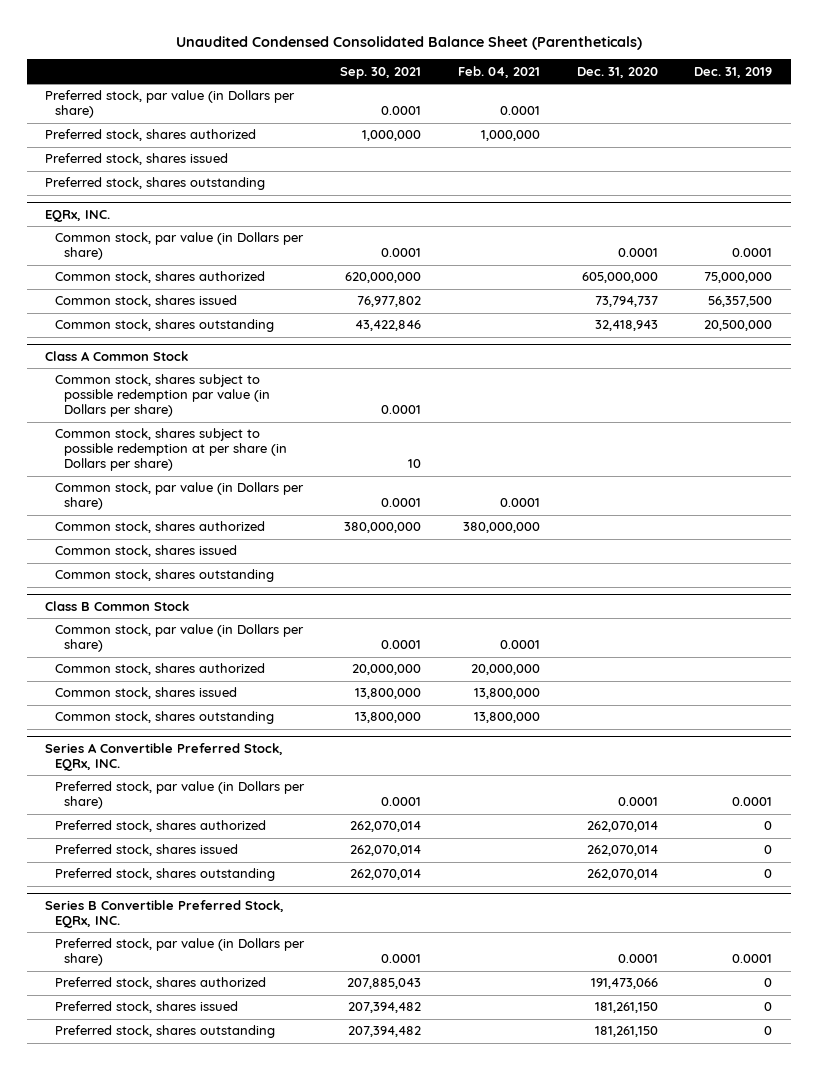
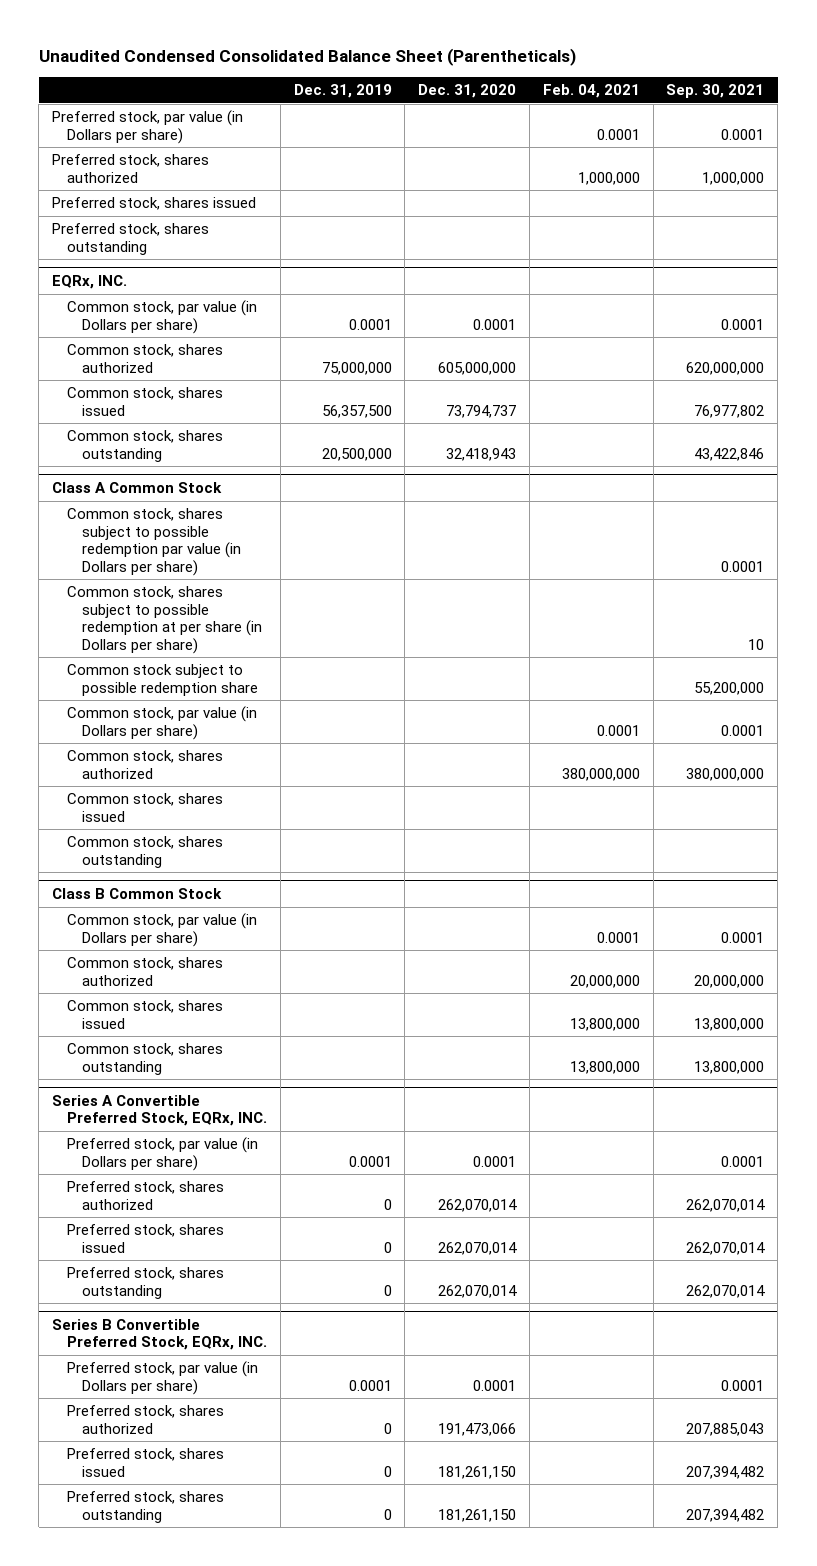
none -> [67,664,259,696] Common stock subject to possible redemption share

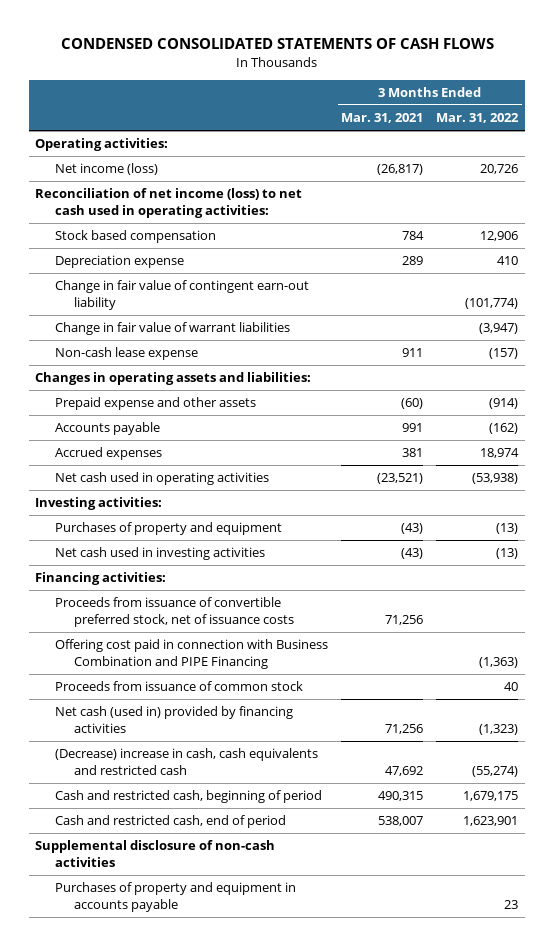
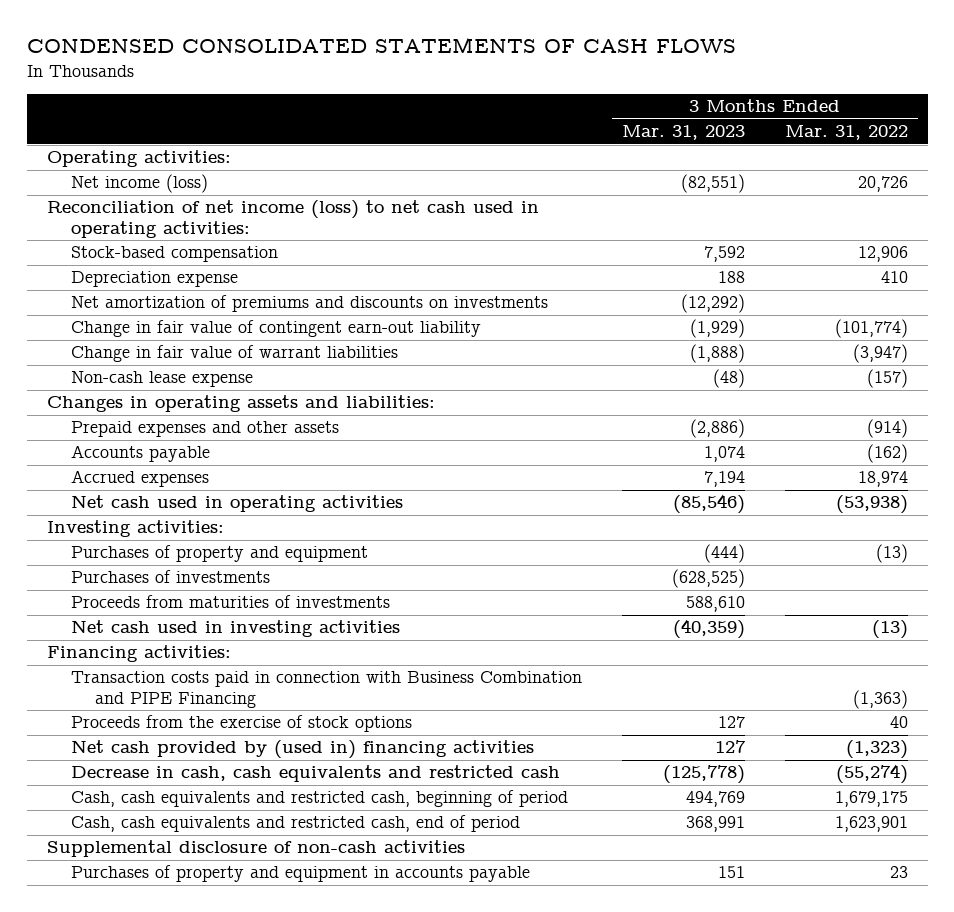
[341,113,424,124] Mar. 31, 2021 -> none
none -> [621,125,745,141] Mar. 31, 2023
[54,230,216,244] Stock based compensation -> [70,246,278,263] Stock-based compensation
none -> [70,295,548,313] Net amortization of premiums and discounts on investments
[54,397,256,411] Prepaid expense and other assets -> [70,421,339,438] Prepaid expenses and other assets
none -> [70,570,270,584] Purchases of investments
none -> [70,595,390,609] Proceeds from maturities of investments
[54,597,295,627] Proceeds from issuance of convertible preferred stock, net of issuance costs -> none
[54,681,303,692] Proceeds from issuance of common stock -> none
[54,639,328,669] Offering cost paid in connection with Business Combination and PIPE Financing -> [70,671,582,708] Transaction costs paid in connection with Business Combination and PIPE Financing
none -> [70,715,412,733] Proceeds from the exercise of stock options
[54,706,293,733] Net cash (used in) provided by financing activities -> [70,740,534,760] Net cash provided by (used in) financing activities
[54,748,318,775] (Decrease) increase in cash, cash equivalents and restricted cash -> [70,765,560,783] Decrease in cash, cash equivalents and restricted cash
[54,790,322,804] Cash and restricted cash, beginning of period -> [70,790,568,808] Cash, cash equivalents and restricted cash, beginning of period
[54,815,286,829] Cash and restricted cash, end of period -> [70,815,520,833] Cash, cash equivalents and restricted cash, end of period

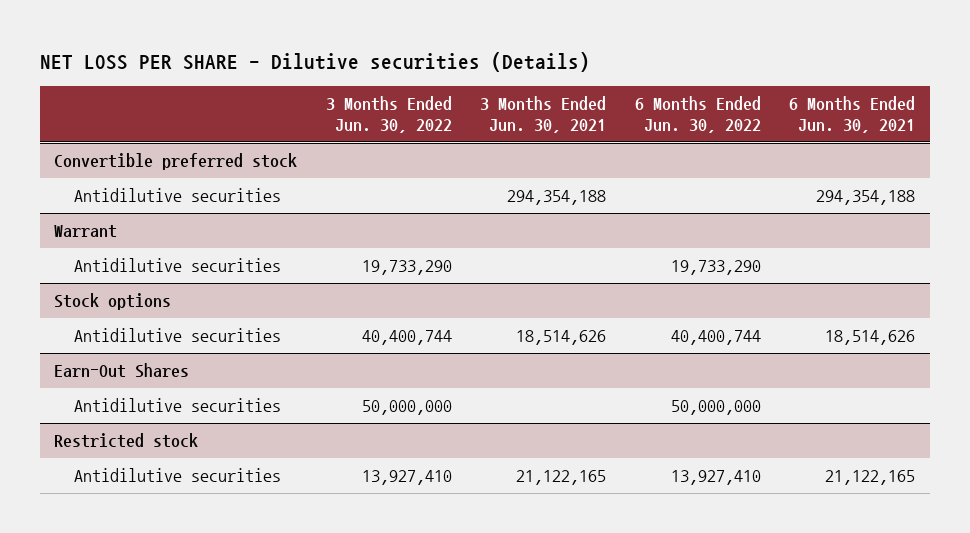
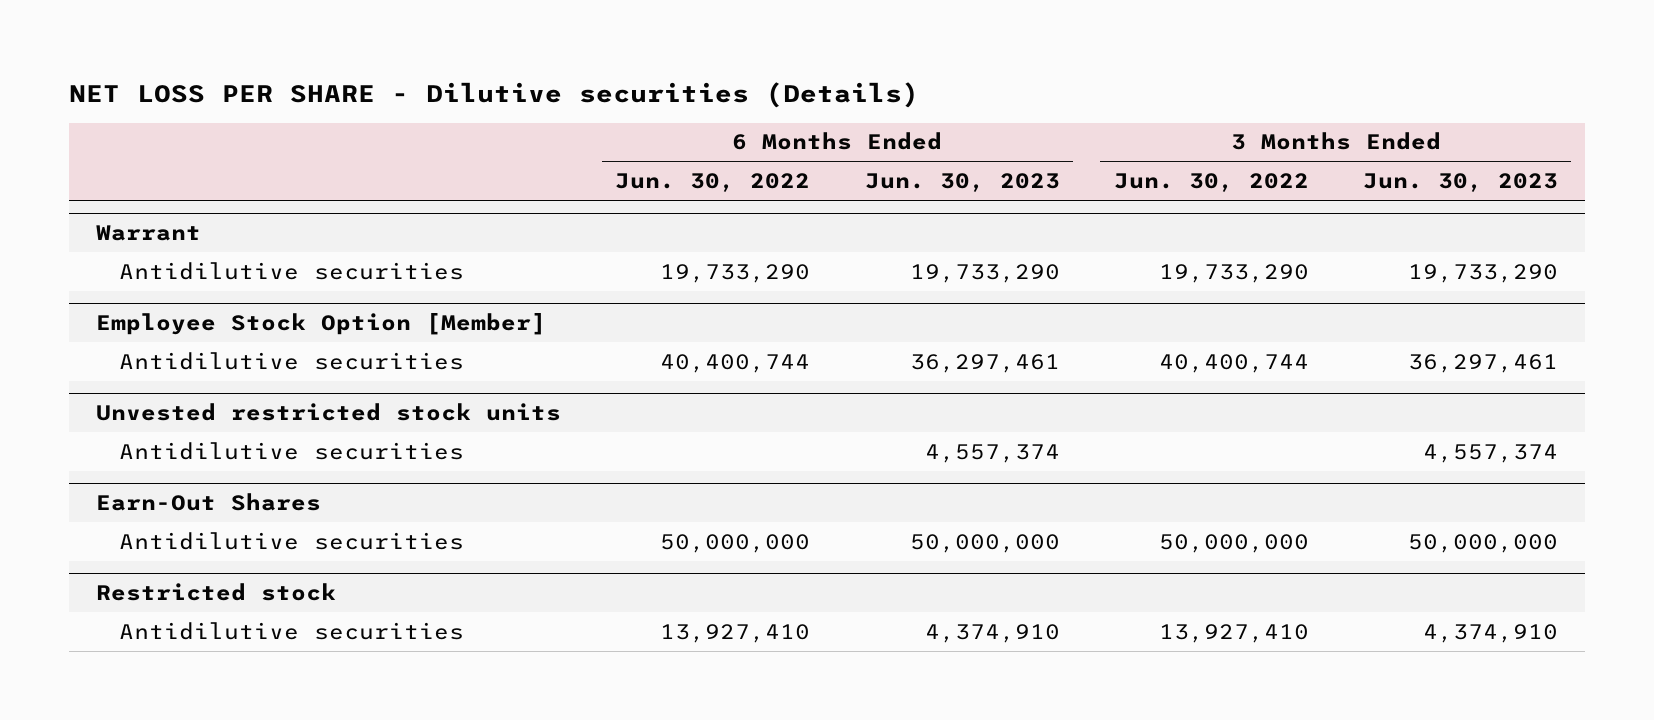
[480,96,607,134] 3 Months Ended Jun. 30, 2021 -> none
[789,96,916,134] 6 Months Ended Jun. 30, 2021 -> none
none -> [864,173,1060,193] Jun. 30, 2023
none -> [1362,173,1558,193] Jun. 30, 2023
[54,153,298,171] Convertible preferred stock -> none
[74,188,282,203] Antidilutive securities -> none
[54,293,172,311] Stock options -> [96,312,547,335] Employee Stock Option [Member]
none -> [96,402,562,421] Unvested restricted stock units
none -> [119,441,465,460] Antidilutive securities

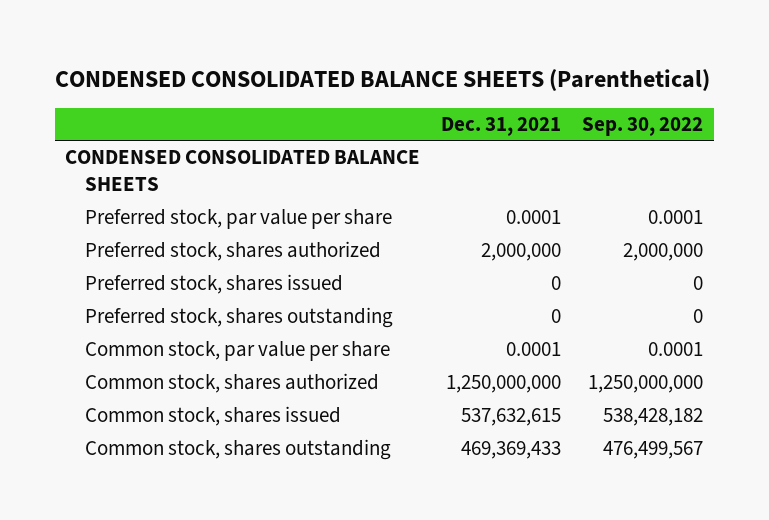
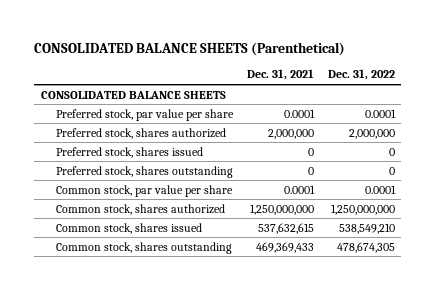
[54,68,710,91] CONDENSED CONSOLIDATED BALANCE SHEETS (Parenthetical) -> [34,41,346,56] CONSOLIDATED BALANCE SHEETS (Parenthetical)
[582,116,704,136] Sep. 30, 2022 -> none
none -> [327,69,395,81] Dec. 31, 2022
[65,150,421,192] CONDENSED CONSOLIDATED BALANCE SHEETS -> [40,90,226,99] CONSOLIDATED BALANCE SHEETS

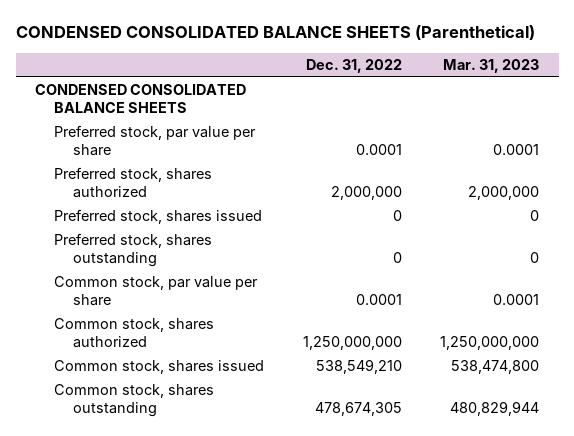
[34,41,346,56] CONSOLIDATED BALANCE SHEETS (Parenthetical) -> [15,25,535,41] CONDENSED CONSOLIDATED BALANCE SHEETS (Parenthetical)
[247,69,315,81] Dec. 31, 2021 -> none
none -> [443,59,540,74] Mar. 31, 2023
[40,90,226,99] CONSOLIDATED BALANCE SHEETS -> [34,84,246,114] CONDENSED CONSOLIDATED BALANCE SHEETS

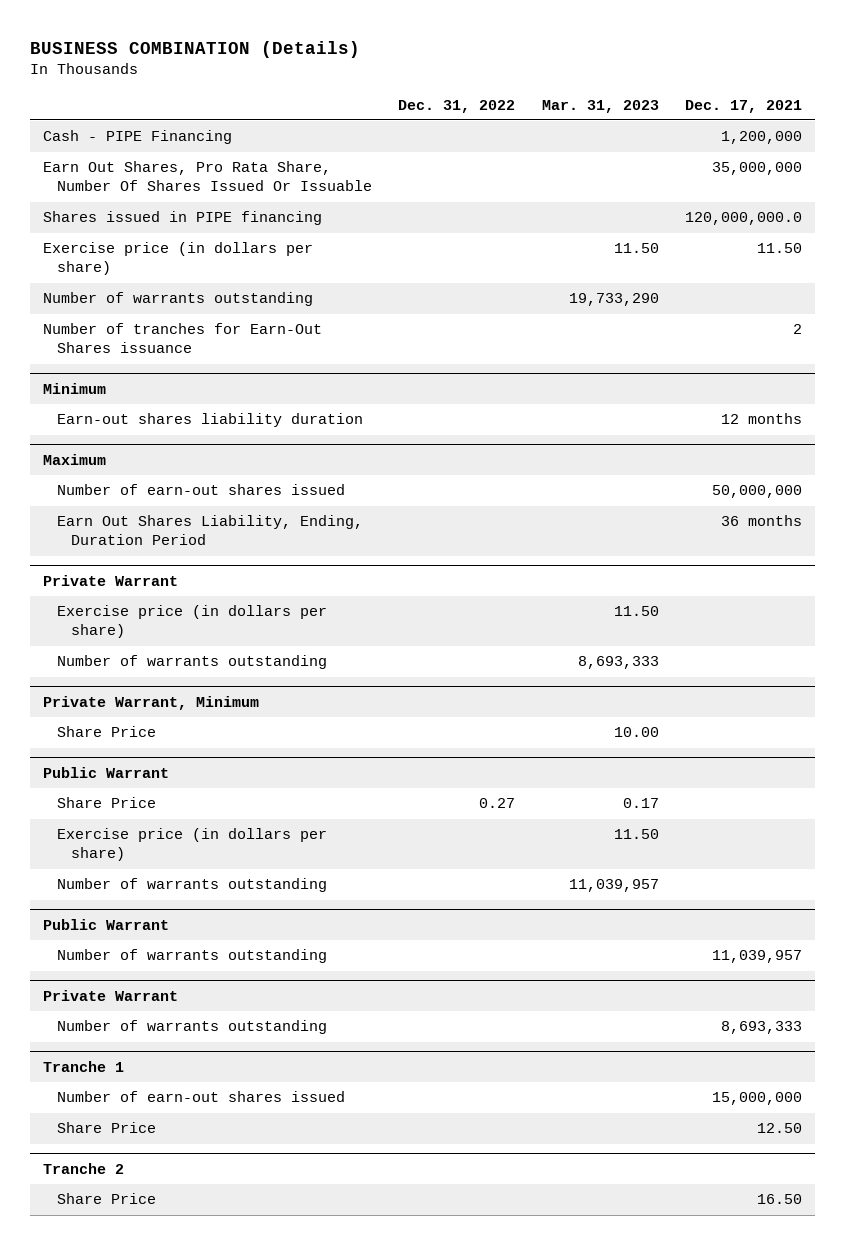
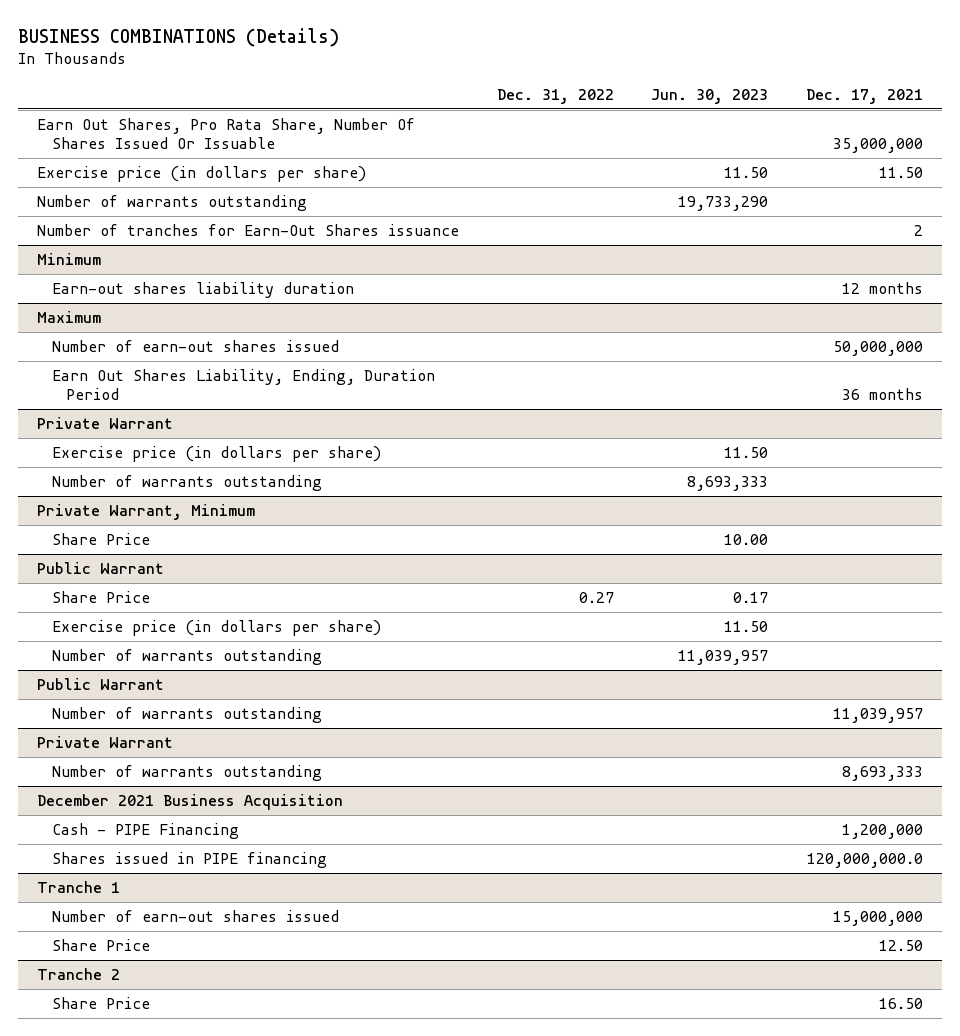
[30,40,361,58] BUSINESS COMBINATION (Details) -> [18,27,340,47] BUSINESS COMBINATIONS (Details)
[541,99,659,113] Mar. 31, 2023 -> none
none -> [651,89,769,105] Jun. 30, 2023
[43,130,233,145] Cash - PIPE Financing -> none
[43,211,323,226] Shares issued in PIPE financing -> none
none -> [37,793,344,810] December 2021 Business Acquisition
none -> [51,822,239,839] Cash - PIPE Financing
none -> [51,851,327,868] Shares issued in PIPE financing

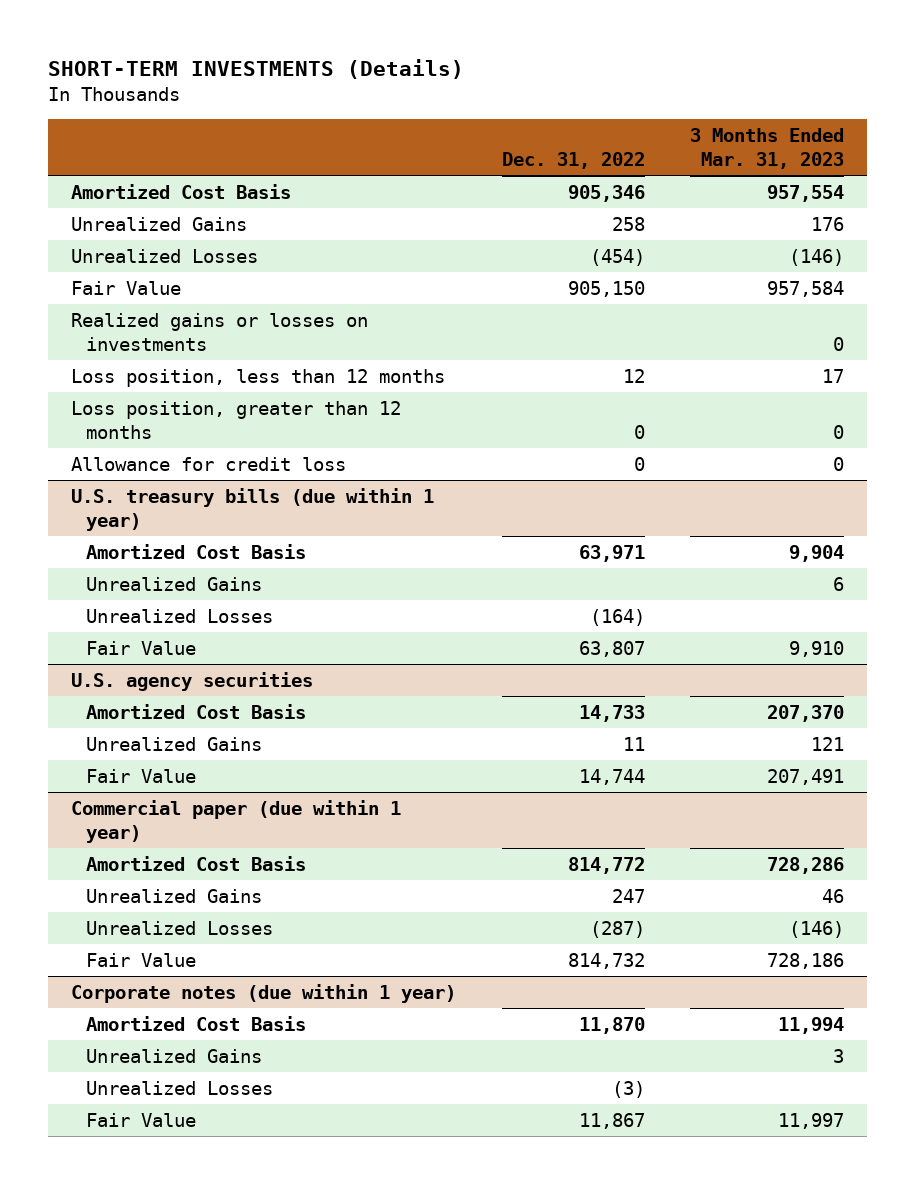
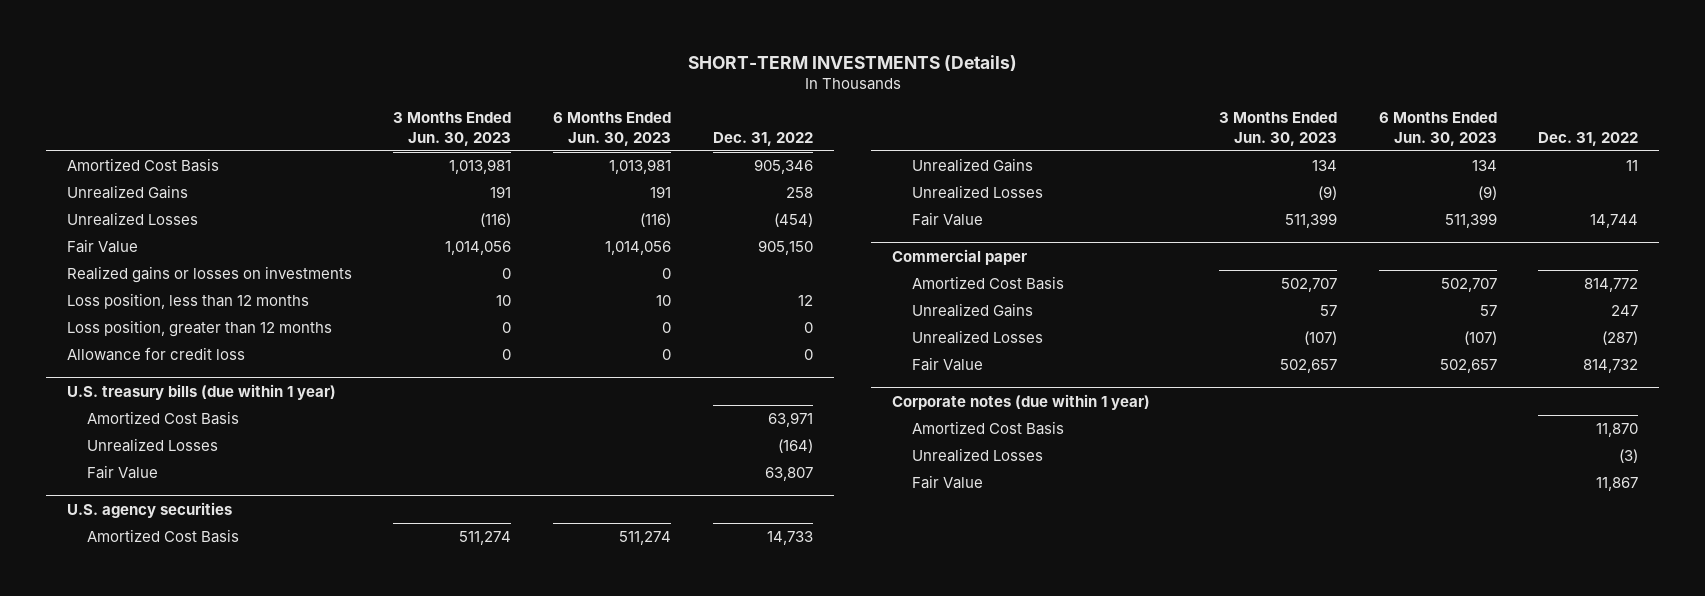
[690,128,845,169] 3 Months Ended Mar. 31, 2023 -> none
none -> [393,112,512,146] 3 Months Ended Jun. 30, 2023
none -> [553,112,672,146] 6 Months Ended Jun. 30, 2023
[86,576,263,591] Unrealized Gains -> none
none -> [912,184,1044,199] Unrealized Losses
[70,799,401,843] Commercial paper (due within 1 year) -> [892,248,1028,265] Commercial paper
[86,1048,263,1063] Unrealized Gains -> none

